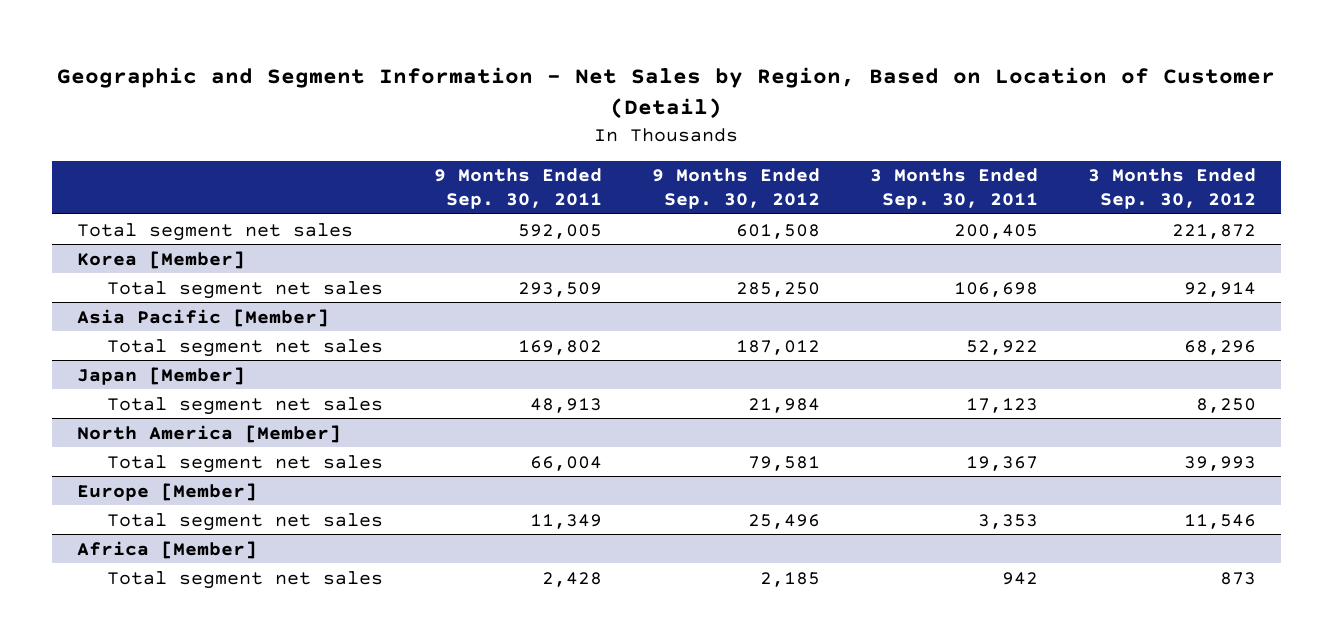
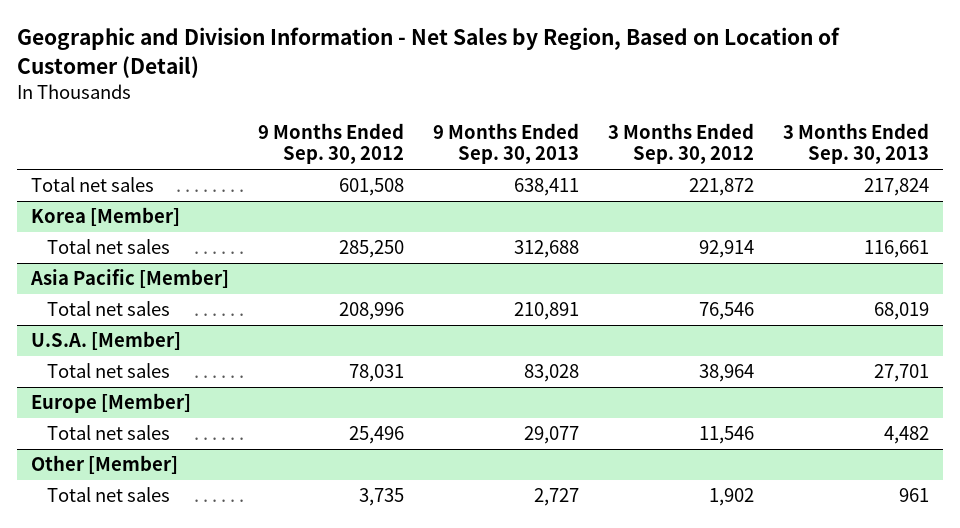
[57,66,1276,119] Geographic and Segment Information - Net Sales by Region, Based on Location of Customer (Detail) -> [16,27,840,78] Geographic and Division Information - Net Sales by Region, Based on Location of Customer (Detail)
[433,168,602,210] 9 Months Ended Sep. 30, 2011 -> none
[869,168,1038,210] 3 Months Ended Sep. 30, 2011 -> none
none -> [432,123,579,165] 9 Months Ended Sep. 30, 2013
none -> [782,123,929,165] 3 Months Ended Sep. 30, 2013
[76,222,353,241] Total segment net sales -> [31,177,155,193] Total net sales
[107,280,384,299] Total segment net sales -> [47,239,171,255] Total net sales
[76,366,245,385] Japan [Member] -> none
[76,424,341,443] North America [Member] -> none
[107,454,384,473] Total segment net sales -> none
[107,338,384,357] Total segment net sales -> [47,301,171,317] Total net sales
[735,339,820,355] 187,012 -> [339,302,405,321] 208,996
[1183,339,1256,355] 68,296 -> [698,302,754,321] 76,546
none -> [31,331,182,351] U.S.A. [Member]
[107,396,384,415] Total segment net sales -> [47,363,171,379] Total net sales
[747,397,820,413] 21,984 -> [349,364,405,383] 78,031
[1195,397,1256,413] 8,250 -> [698,364,754,383] 38,964
[76,540,257,559] Africa [Member] -> none
[107,512,384,531] Total segment net sales -> [47,425,171,441] Total net sales
none -> [31,455,179,475] Other [Member]
[107,570,384,589] Total segment net sales -> [47,487,171,503] Total net sales
[759,571,820,587] 2,185 -> [359,488,405,507] 3,735
[1219,571,1256,585] 873 -> [708,488,754,507] 1,902

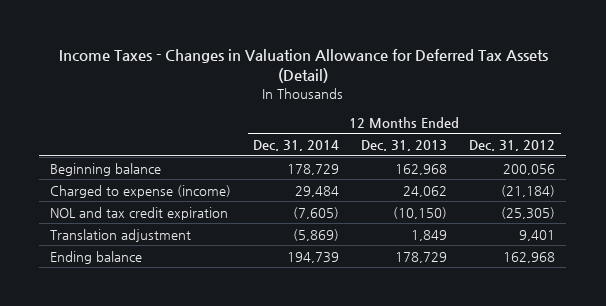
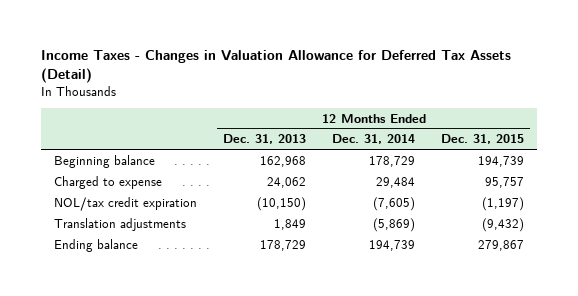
[469,140,556,152] Dec. 31, 2012 -> none
none -> [441,134,525,145] Dec. 31, 2015
[50,184,232,198] Charged to expense (income) -> [54,175,163,189] Charged to expense
[50,206,229,220] NOL and tax credit expiration -> [54,196,198,211] NOL/tax credit expiration
[50,228,192,242] Translation adjustment -> [54,217,187,231] Translation adjustments

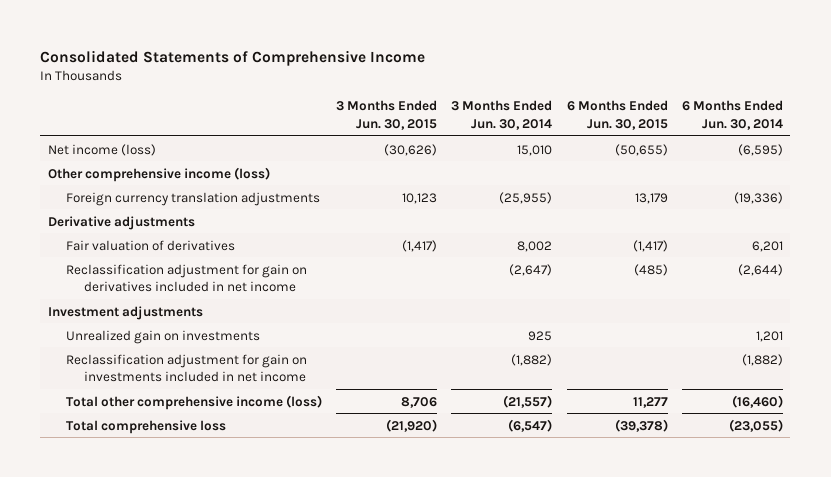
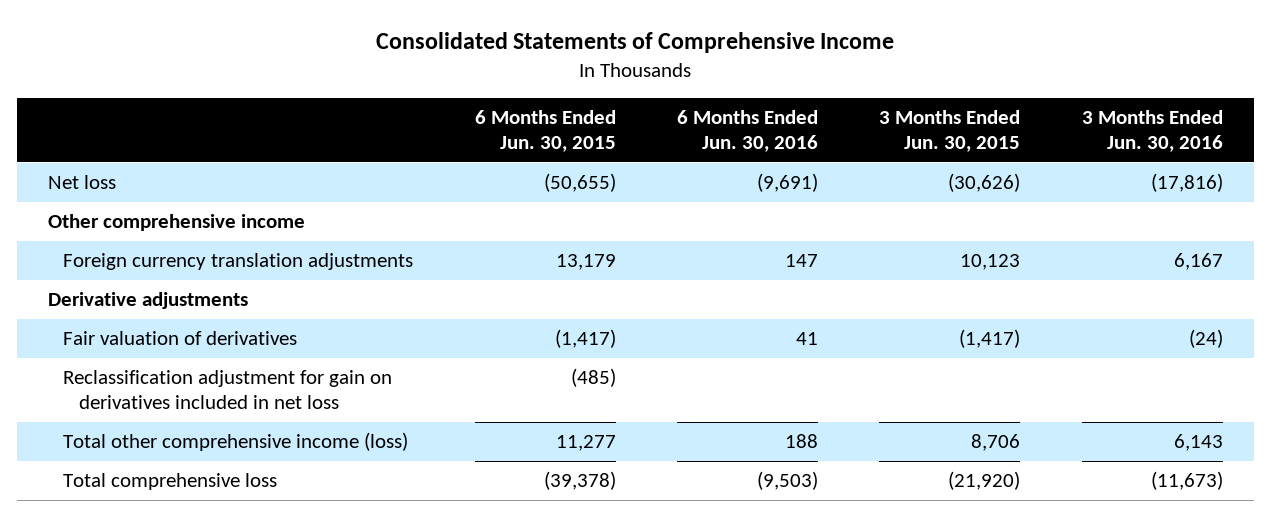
[451,100,553,130] 3 Months Ended Jun. 30, 2014 -> none
[682,100,784,130] 6 Months Ended Jun. 30, 2014 -> none
none -> [676,110,818,153] 6 Months Ended Jun. 30, 2016
none -> [1081,110,1223,153] 3 Months Ended Jun. 30, 2016
[47,143,156,156] Net income (loss) -> [47,175,116,190] Net loss
[47,166,270,182] Other comprehensive income (loss) -> [47,214,305,232] Other comprehensive income
[47,305,203,320] Investment adjustments -> none
[65,329,260,344] Unrealized gain on investments -> none
[65,353,307,382] Reclassification adjustment for gain on investments included in net income -> none
[65,263,307,292] Reclassification adjustment for gain on derivatives included in net income -> [63,370,393,410] Reclassification adjustment for gain on derivatives included in net loss

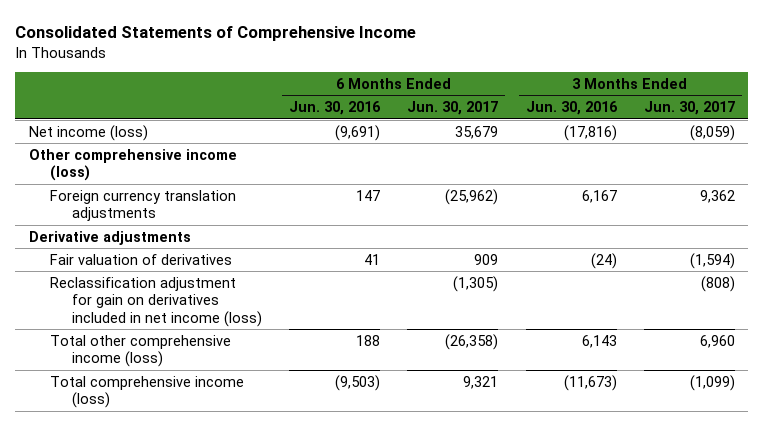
[474,110,616,153] 6 Months Ended Jun. 30, 2015 -> none
[879,110,1021,153] 3 Months Ended Jun. 30, 2015 -> none
none -> [407,101,499,116] Jun. 30, 2017
none -> [643,101,735,116] Jun. 30, 2017
[47,175,116,190] Net loss -> [28,124,148,141] Net income (loss)
[47,214,305,232] Other comprehensive income -> [28,148,237,182] Other comprehensive income (loss)
[63,370,393,410] Reclassification adjustment for gain on derivatives included in net loss -> [50,276,262,327] Reclassification adjustment for gain on derivatives included in net income (loss)
[63,473,278,491] Total comprehensive loss -> [50,375,245,409] Total comprehensive income (loss)

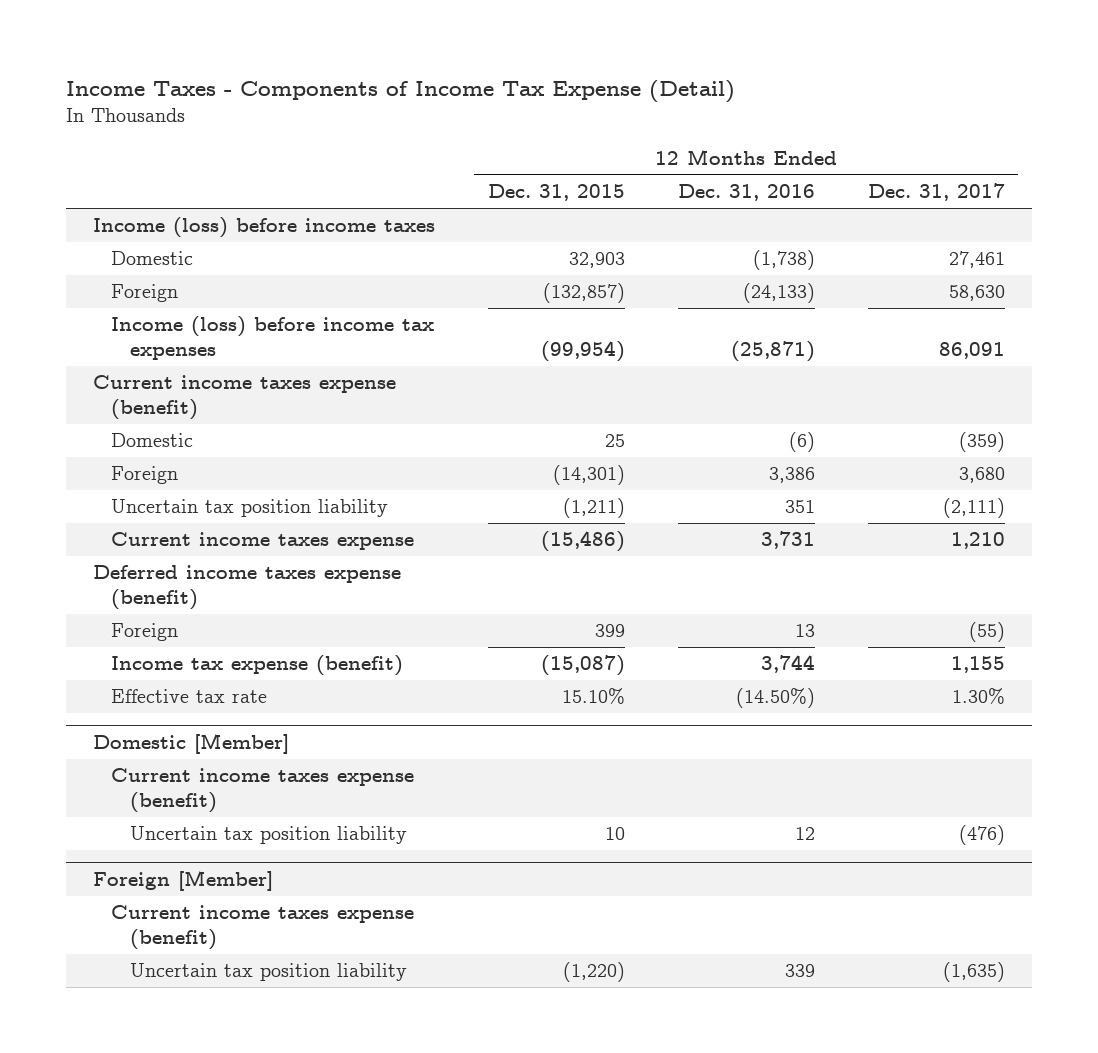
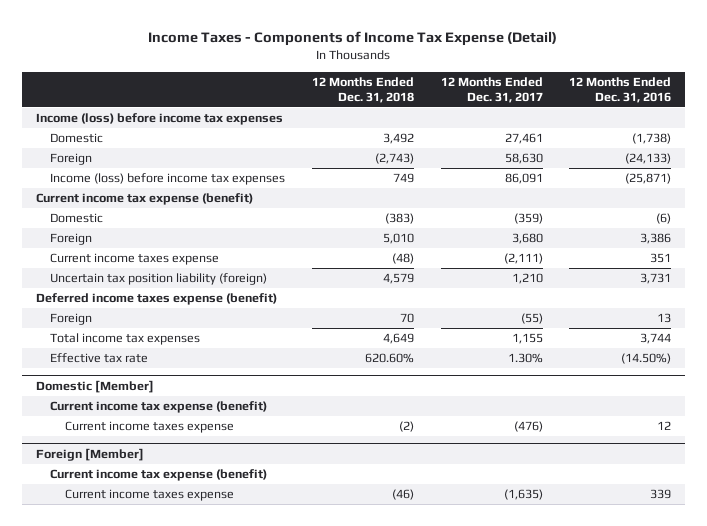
[487,184,625,202] Dec. 31, 2015 -> none
none -> [311,77,414,104] 12 Months Ended Dec. 31, 2018
[92,217,435,239] Income (loss) before income taxes -> [35,113,283,126] Income (loss) before income tax expenses
[92,375,396,421] Current income taxes expense (benefit) -> [35,193,253,206] Current income tax expense (benefit)
[111,499,389,518] Uncertain tax position liability -> [50,253,220,266] Current income taxes expense
[111,532,415,551] Current income taxes expense -> [50,273,268,286] Uncertain tax position liability (foreign)
[111,655,404,677] Income tax expense (benefit) -> [50,333,201,346] Total income tax expenses
[111,768,415,814] Current income taxes expense (benefit) -> [50,401,268,414] Current income tax expense (benefit)
[129,826,407,845] Uncertain tax position liability -> [64,421,234,434] Current income taxes expense
[111,905,415,951] Current income taxes expense (benefit) -> [50,469,268,482] Current income tax expense (benefit)
[129,963,407,982] Uncertain tax position liability -> [64,489,234,502] Current income taxes expense

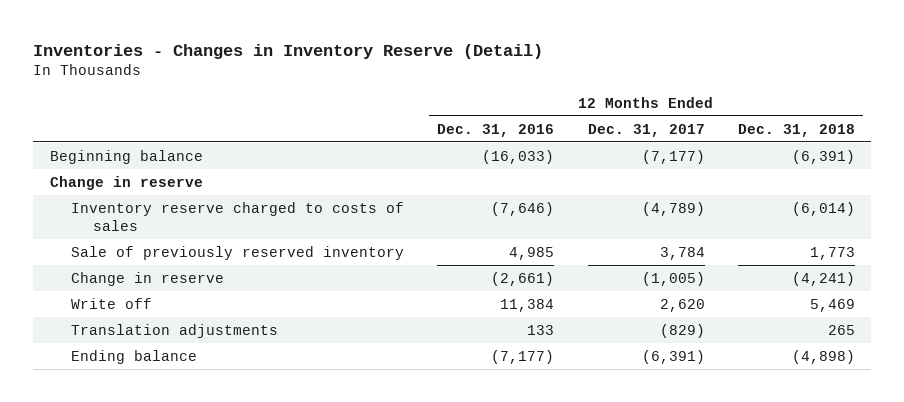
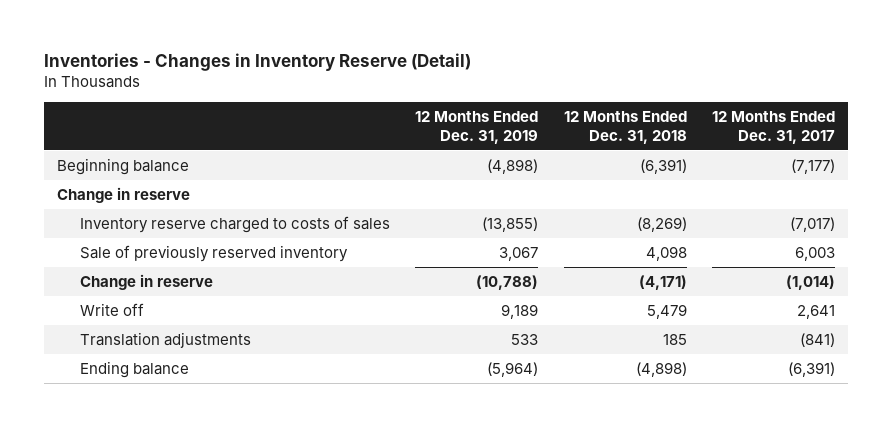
[437,123,555,137] Dec. 31, 2016 -> none
none -> [415,110,539,144] 12 Months Ended Dec. 31, 2019
[641,201,705,216] (4,789) -> [790,216,836,232] (7,017)
[791,201,855,216] (6,014) -> [636,216,687,232] (8,269)
[659,246,705,260] 3,784 -> [795,246,836,261] 6,003
[809,246,855,260] 1,773 -> [645,245,687,261] 4,098
[641,271,705,286] (1,005) -> [786,274,836,290] (1,014)
[791,271,855,286] (4,241) -> [638,274,687,290] (4,171)
[659,298,705,312] 2,620 -> [797,304,836,319] 2,641
[809,298,855,312] 5,469 -> [646,303,687,319] 5,479
[659,323,705,338] (829) -> [800,332,836,347] (841)
[827,324,855,335] 265 -> [662,333,687,345] 185

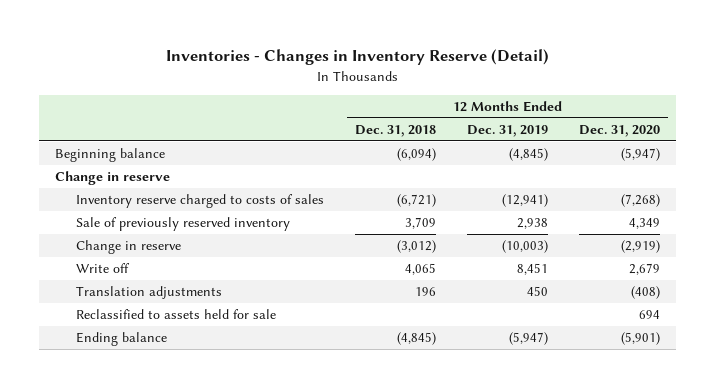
[712,110,836,144] 12 Months Ended Dec. 31, 2017 -> none
none -> [579,124,661,137] Dec. 31, 2020
[487,158,539,174] (4,898) -> [509,148,549,162] (4,845)
[639,158,687,174] (6,391) -> [397,148,437,162] (6,094)
[482,216,539,232] (13,855) -> [502,194,549,208] (12,941)
[636,216,687,232] (8,269) -> [397,194,437,208] (6,721)
[499,246,539,261] 3,067 -> [517,218,549,230] 2,938
[645,245,687,261] 4,098 -> [405,217,437,230] 3,709
[476,274,539,290] (10,788) -> [502,240,549,254] (10,003)
[638,274,687,290] (4,171) -> [397,240,437,254] (3,012)
[501,303,539,319] 9,189 -> [517,263,549,276] 8,451
[646,303,687,319] 5,479 -> [405,263,437,276] 4,065
[511,333,539,345] 533 -> [527,286,549,297] 450
[662,333,687,345] 185 -> [415,287,437,297] 196
none -> [75,309,276,320] Reclassified to assets held for sale
[487,361,539,377] (5,964) -> [509,332,549,346] (5,947)
[635,361,687,377] (4,898) -> [397,332,437,346] (4,845)

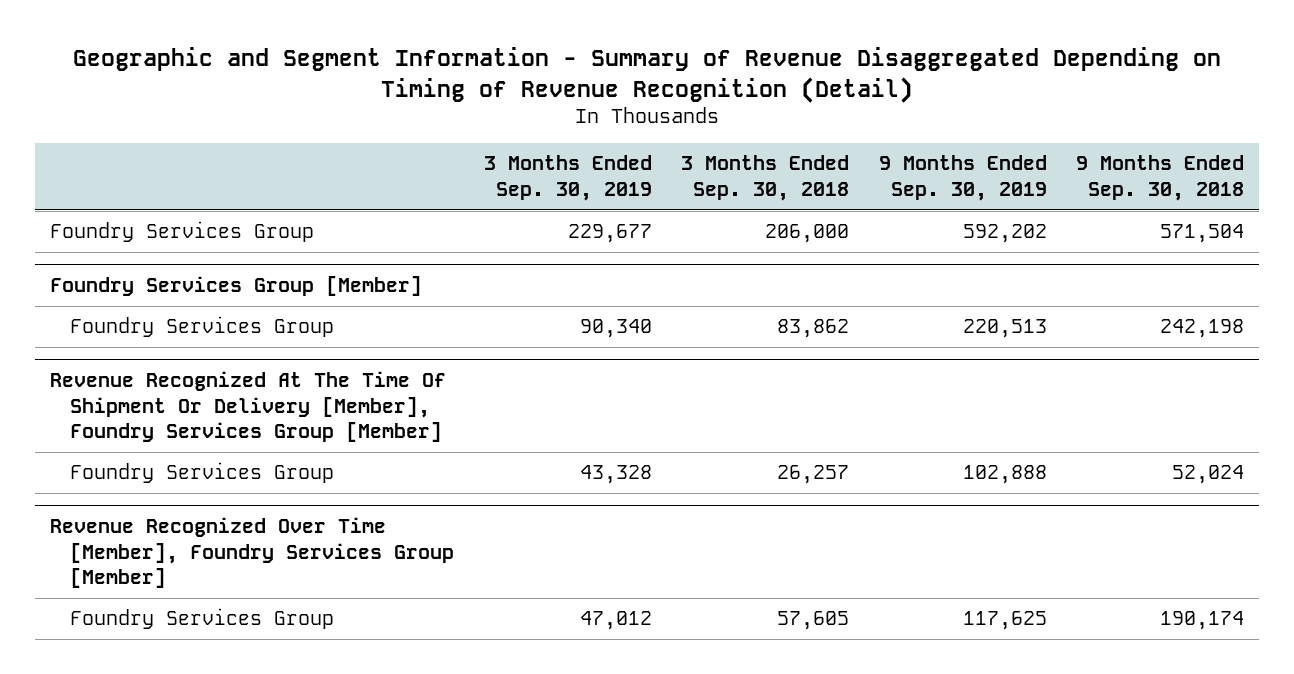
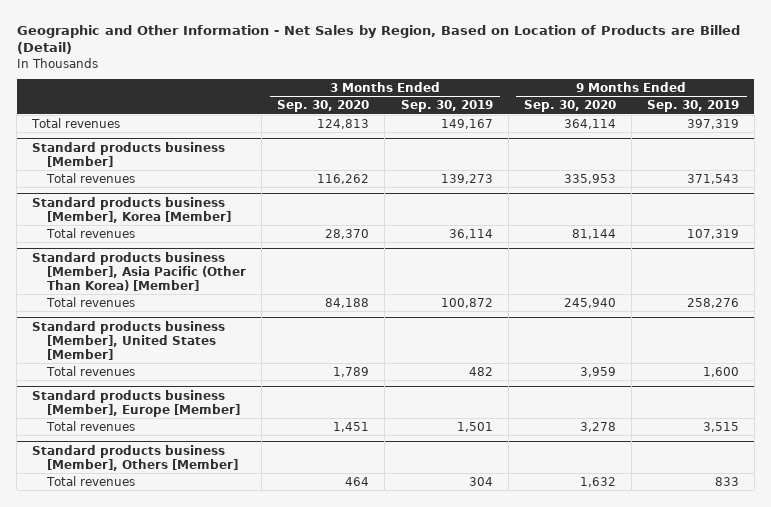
[72,46,1221,103] Geographic and Segment Information - Summary of Revenue Disaggregated Depending on Timing of Revenue Recognition (Detail) -> [16,24,740,55] Geographic and Other Information - Net Sales by Region, Based on Location of Products are Billed (Detail)
[681,155,850,201] 3 Months Ended Sep. 30, 2018 -> none
[1075,155,1244,201] 9 Months Ended Sep. 30, 2018 -> none
none -> [277,100,370,113] Sep. 30, 2020
none -> [523,100,616,113] Sep. 30, 2020
[49,221,314,243] Foundry Services Group -> none
[49,276,422,297] Foundry Services Group [Member] -> none
[70,316,335,338] Foundry Services Group -> none
[49,371,446,443] Revenue Recognized At The Time Of Shipment Or Delivery [Member], Foundry Services Group [Member] -> none
[70,462,335,484] Foundry Services Group -> none
[49,517,455,589] Revenue Recognized Over Time [Member], Foundry Services Group [Member] -> none
[70,608,335,630] Foundry Services Group -> none
none -> [31,117,121,128] Total revenues
none -> [32,141,226,167] Standard products business [Member]
none -> [46,172,136,183] Total revenues
none -> [32,196,232,223] Standard products business [Member], Korea [Member]
none -> [46,227,136,238] Total revenues
none -> [32,251,247,291] Standard products business [Member], Asia Pacific (Other Than Korea) [Member]
none -> [46,296,136,307] Total revenues
none -> [32,320,226,360] Standard products business [Member], United States [Member]
none -> [46,365,136,376] Total revenues
none -> [32,389,241,417] Standard products business [Member], Europe [Member]
none -> [46,420,136,431] Total revenues
none -> [32,444,239,471] Standard products business [Member], Others [Member]
none -> [46,475,136,486] Total revenues

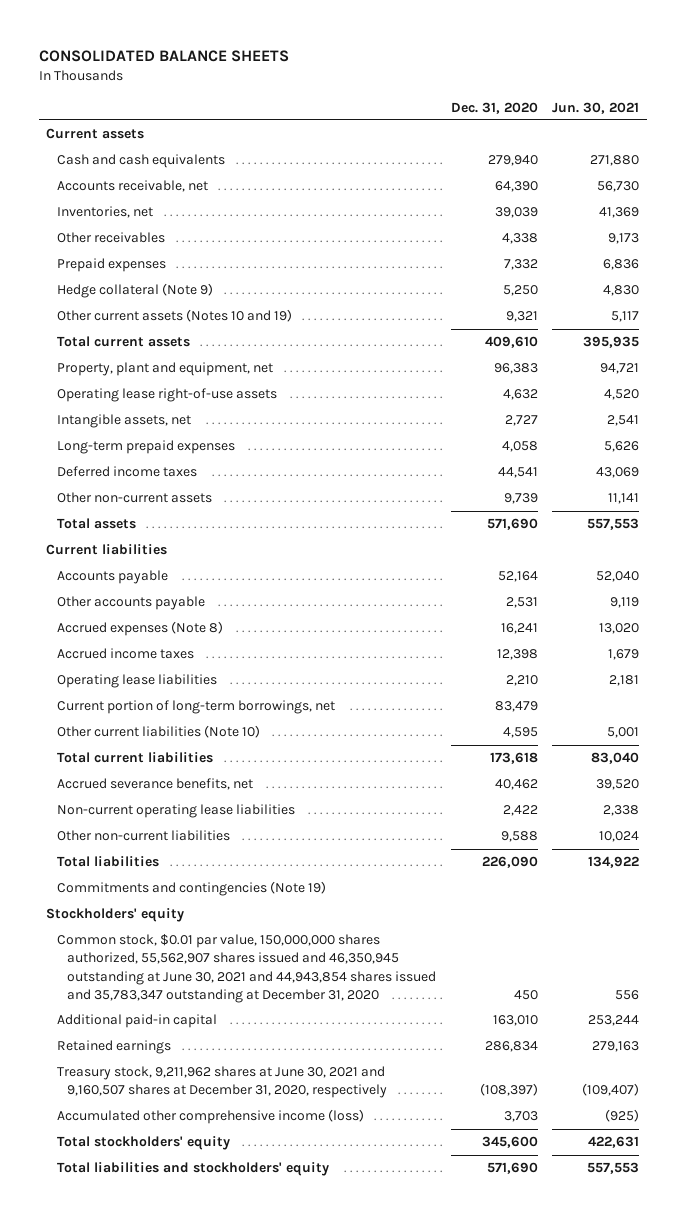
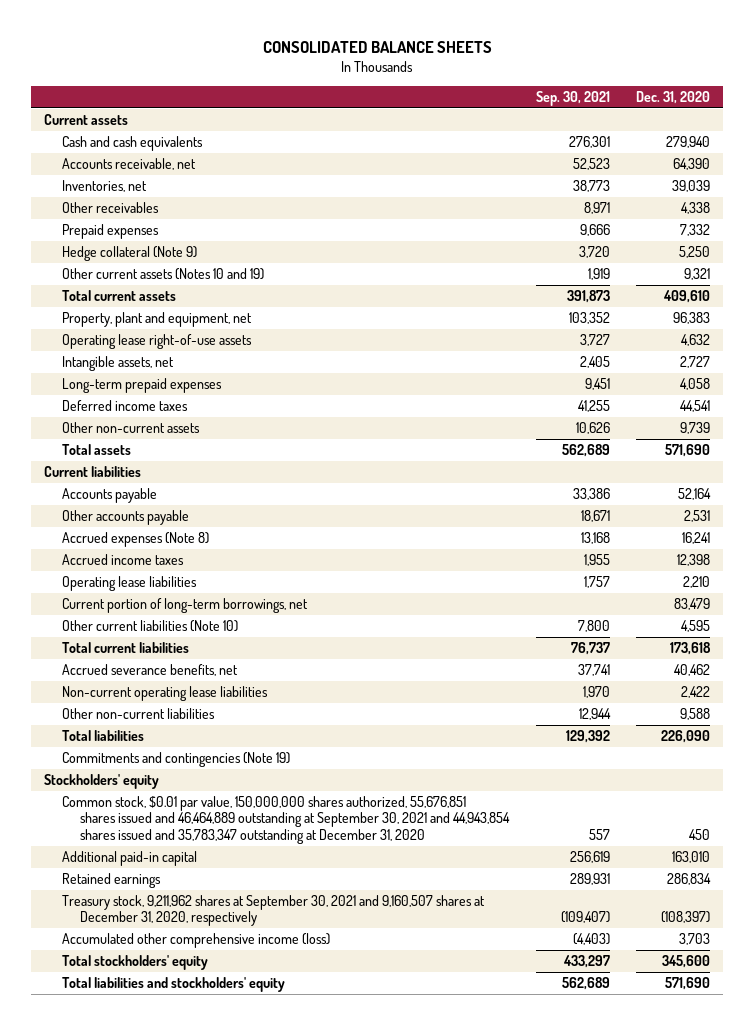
[552,101,640,114] Jun. 30, 2021 -> none
none -> [535,91,610,107] Sep. 30, 2021
[56,934,437,1003] Common stock, $0.01 par value, 150,000,000 shares authorized, 55,562,907 shares issued and 46,350,945 outstanding at June 30, 2021 and 44,943,854 shares issued and 35,783,347 outstanding at December 31, 2020 -> [62,796,511,844] Common stock, $0.01 par value, 150,000,000 shares authorized, 55,676,851 shares issued and 46,464,889 outstanding at September 30, 2021 and 44,943,854 shares issued and 35,783,347 outstanding at December 31, 2020
[56,1066,388,1099] Treasury stock, 9,211,962 shares at June 30, 2021 and 9,160,507 shares at December 31, 2020, respectively -> [62,895,486,927] Treasury stock, 9,211,962 shares at September 30, 2021 and 9,160,507 shares at December 31, 2020, respectively

